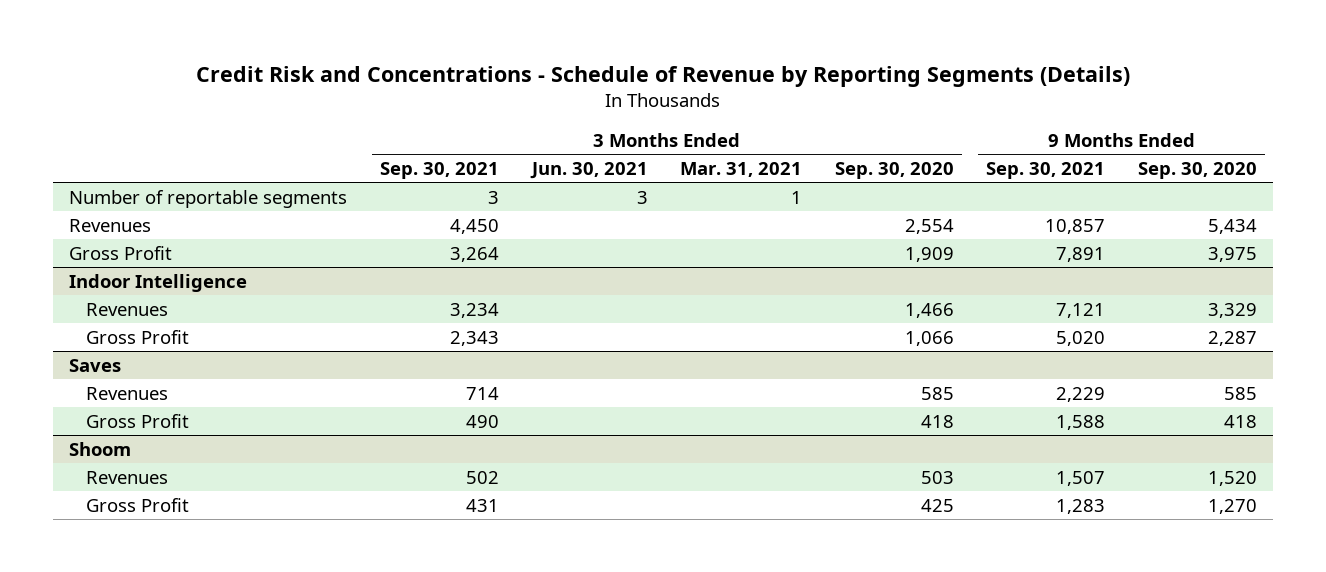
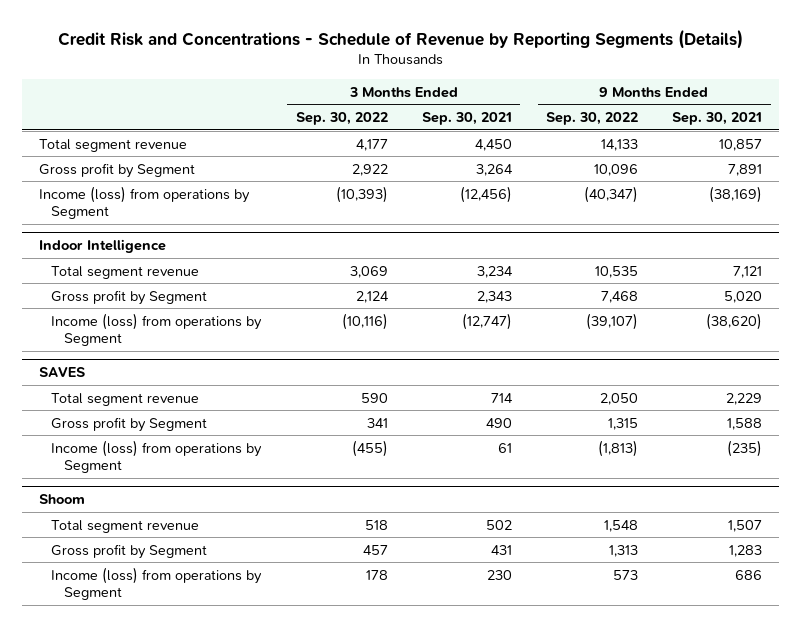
[529,162,648,180] Jun. 30, 2021 -> none
[680,162,803,178] Mar. 31, 2021 -> none
[834,162,954,180] Sep. 30, 2020 -> none
[1138,162,1258,180] Sep. 30, 2020 -> none
none -> [295,111,388,125] Sep. 30, 2022
none -> [546,111,639,125] Sep. 30, 2022
[69,189,348,208] Number of reportable segments -> none
[69,218,152,232] Revenues -> [39,138,188,152] Total segment revenue
[69,245,173,260] Gross Profit -> [39,162,196,178] Gross profit by Segment
none -> [39,185,251,219] Income (loss) from operations by Segment
[86,302,169,316] Revenues -> [51,265,200,279] Total segment revenue
[86,329,190,344] Gross Profit -> [51,289,208,305] Gross profit by Segment
none -> [51,312,263,346] Income (loss) from operations by Segment
[69,358,122,372] Saves -> [39,367,86,378] SAVES
[86,386,169,400] Revenues -> [51,392,200,406] Total segment revenue
[86,413,190,428] Gross Profit -> [51,416,208,432] Gross profit by Segment
none -> [51,439,263,473] Income (loss) from operations by Segment
[86,470,169,484] Revenues -> [51,519,200,533] Total segment revenue
[86,497,190,512] Gross Profit -> [51,543,208,559] Gross profit by Segment
none -> [51,566,263,600] Income (loss) from operations by Segment

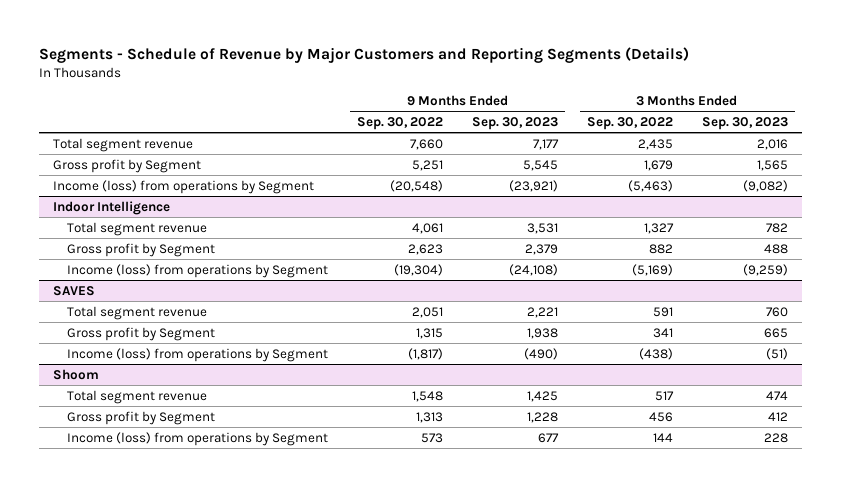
[57,28,743,49] Credit Risk and Concentrations - Schedule of Revenue by Reporting Segments (Details) -> [38,47,689,64] Segments - Schedule of Revenue by Major Customers and Reporting Segments (Details)
[421,111,512,125] Sep. 30, 2021 -> none
[672,111,763,125] Sep. 30, 2021 -> none
none -> [472,117,559,131] Sep. 30, 2023
none -> [701,117,788,131] Sep. 30, 2023
[355,138,388,151] 4,177 -> [637,138,673,150] 2,435
[601,138,639,151] 14,133 -> [410,138,444,150] 7,660
[351,163,388,176] 2,922 -> [643,159,673,171] 1,679
[594,163,639,176] 10,096 -> [412,159,444,171] 5,251
[335,185,388,203] (10,393) -> [627,179,673,192] (5,463)
[584,185,639,203] (40,347) -> [390,179,444,192] (20,548)
[349,265,388,278] 3,069 -> [643,222,674,234] 1,327
[595,265,639,278] 10,535 -> [412,222,444,234] 4,061
[355,290,389,303] 2,124 -> [648,243,673,254] 882
[601,290,639,303] 7,468 -> [408,243,444,255] 2,623
[341,312,388,330] (10,116) -> [631,263,673,276] (5,169)
[586,312,639,330] (39,107) -> [394,263,444,276] (19,304)
[360,392,388,403] 590 -> [652,306,673,317] 591
[600,392,639,405] 2,050 -> [412,306,444,318] 2,051
[351,439,388,457] (455) -> [638,347,673,360] (438)
[598,439,639,457] (1,813) -> [408,347,444,360] (1,817)
[364,519,388,530] 518 -> [654,390,674,401] 517
[362,544,388,555] 457 -> [648,411,673,422] 456
[365,569,388,580] 178 -> [652,432,673,442] 144

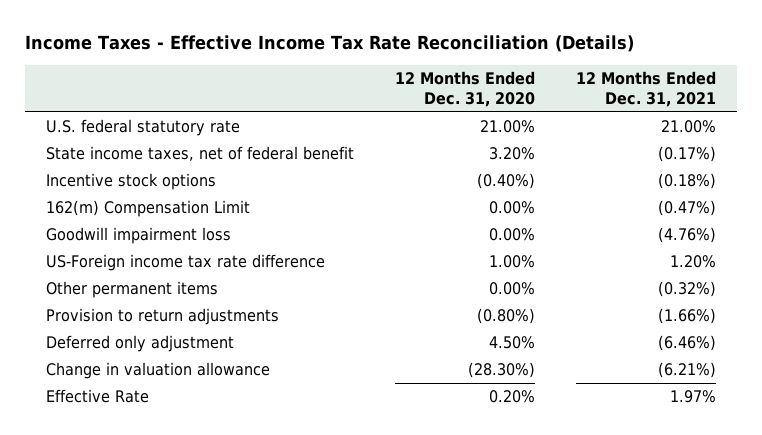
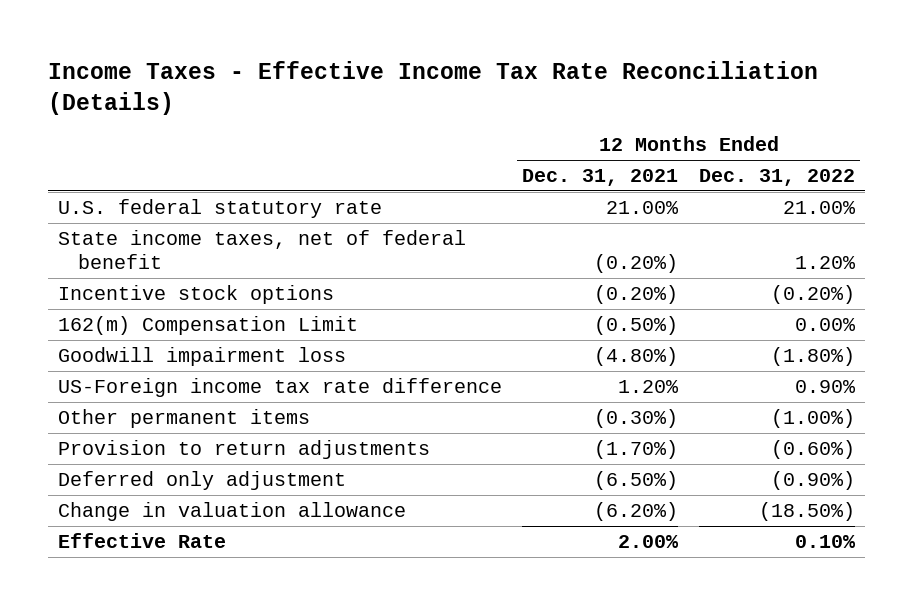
[395,71,536,108] 12 Months Ended Dec. 31, 2020 -> none
none -> [698,169,855,187] Dec. 31, 2022
[658,146,717,163] (0.17%) -> [594,254,679,274] (0.20%)
[658,173,717,190] (0.18%) -> [594,284,679,304] (0.20%)
[658,200,717,217] (0.47%) -> [594,315,679,335] (0.50%)
[658,227,717,244] (4.76%) -> [594,346,679,366] (4.80%)
[658,281,717,298] (0.32%) -> [594,408,679,428] (0.30%)
[658,308,717,325] (1.66%) -> [594,439,679,459] (1.70%)
[658,335,717,352] (6.46%) -> [594,470,679,490] (6.50%)
[658,362,717,379] (6.21%) -> [594,501,679,521] (6.20%)
[670,390,717,404] 1.97% -> [618,534,680,548] 2.00%

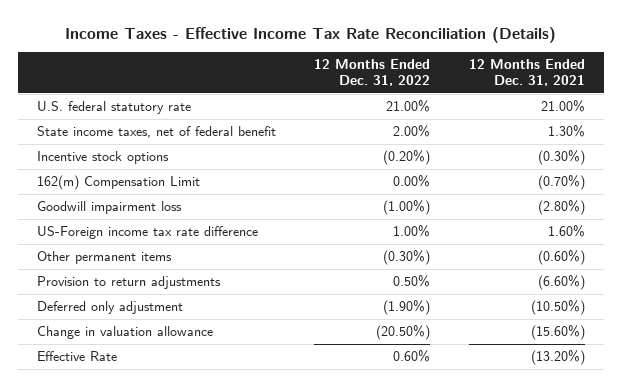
[594,254,679,274] (0.20%) -> [547,124,585,137] 1.30%
[794,256,856,270] 1.20% -> [393,124,431,137] 2.00%
[594,284,679,304] (0.20%) -> [537,149,585,165] (0.30%)
[594,315,679,335] (0.50%) -> [537,174,585,190] (0.70%)
[594,346,679,366] (4.80%) -> [537,199,585,215] (2.80%)
[770,346,855,366] (1.80%) -> [383,199,431,215] (1.00%)
[618,379,680,393] 1.20% -> [547,224,585,237] 1.60%
[794,379,856,393] 0.90% -> [393,224,431,237] 1.00%
[594,408,679,428] (0.30%) -> [537,249,585,265] (0.60%)
[770,408,855,428] (1.00%) -> [383,249,431,265] (0.30%)
[594,439,679,459] (1.70%) -> [537,274,585,290] (6.60%)
[770,439,855,459] (0.60%) -> [393,274,431,287] 0.50%
[594,470,679,490] (6.50%) -> [530,299,585,315] (10.50%)
[770,470,855,490] (0.90%) -> [383,299,431,315] (1.90%)
[594,501,679,521] (6.20%) -> [530,324,585,340] (15.60%)
[758,501,855,521] (18.50%) -> [376,324,431,340] (20.50%)
[618,534,680,548] 2.00% -> [530,349,585,365] (13.20%)
[794,534,856,548] 0.10% -> [393,349,431,362] 0.60%

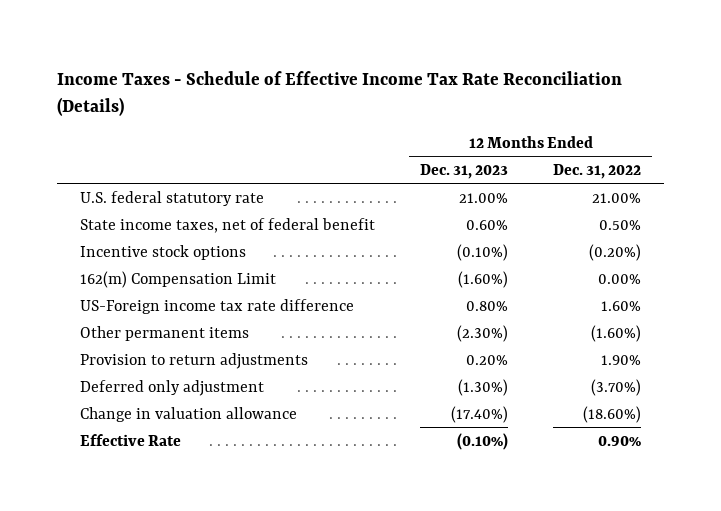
[64,26,556,43] Income Taxes - Effective Income Tax Rate Reconciliation (Details) -> [57,70,623,116] Income Taxes - Schedule of Effective Income Tax Rate Reconciliation (Details)
[468,58,585,87] 12 Months Ended Dec. 31, 2021 -> none
none -> [420,163,509,179] Dec. 31, 2023
[393,124,431,137] 2.00% -> [599,219,642,230] 0.50%
[36,200,182,214] Goodwill impairment loss -> none
[393,224,431,237] 1.00% -> [601,300,642,311] 1.60%
[383,249,431,265] (0.30%) -> [591,324,642,342] (1.60%)
[393,274,431,287] 0.50% -> [601,354,642,365] 1.90%
[383,299,431,315] (1.90%) -> [591,378,642,396] (3.70%)
[376,324,431,340] (20.50%) -> [583,405,642,423] (18.60%)
[393,349,431,362] 0.60% -> [598,435,642,446] 0.90%

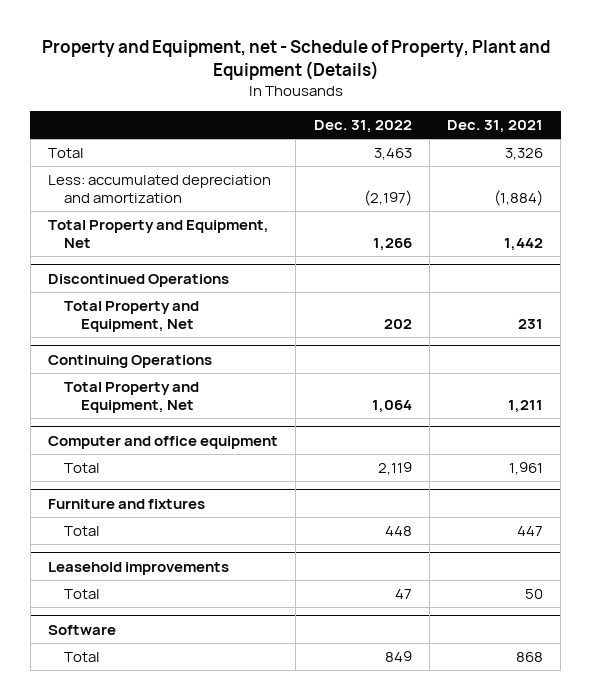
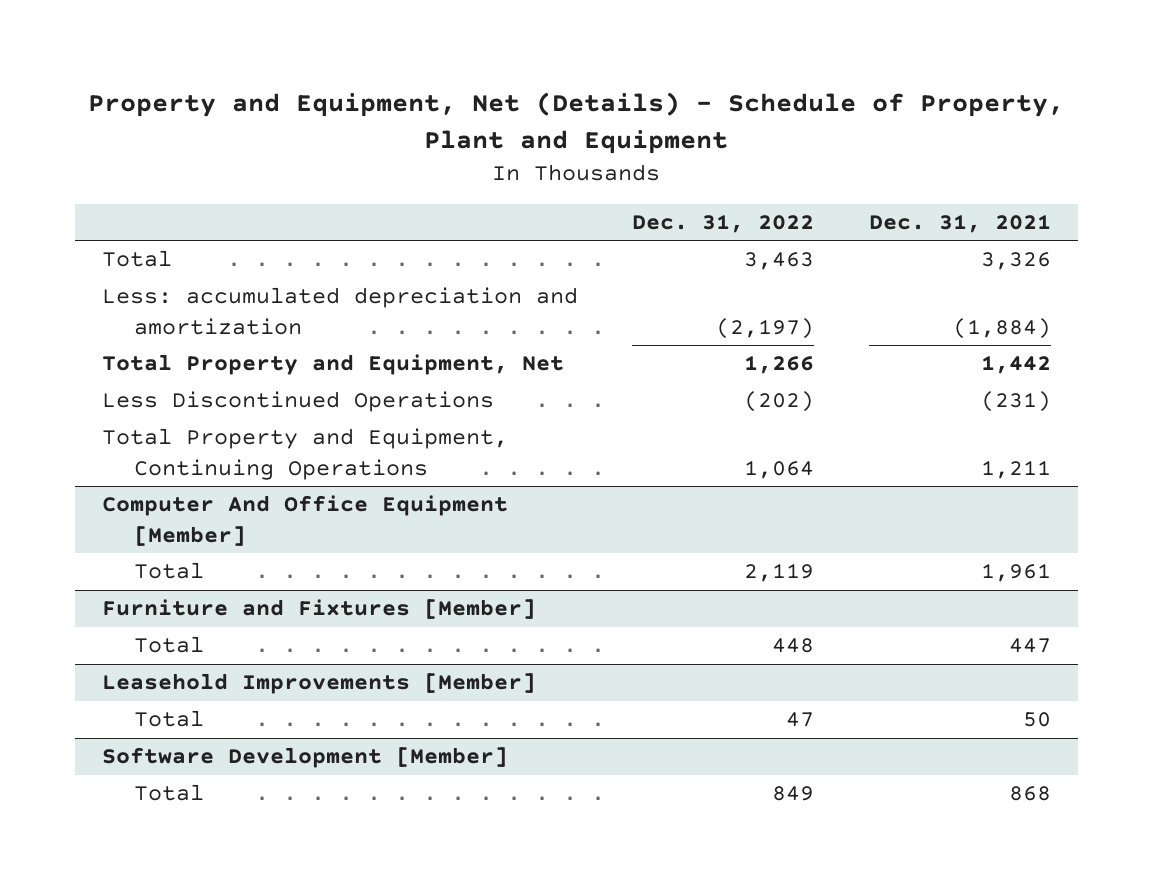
[41,40,550,81] Property and Equipment, net - Schedule of Property, Plant and Equipment (Details) -> [88,92,1065,155] Property and Equipment, Net (Details) - Schedule of Property, Plant and Equipment
[48,274,230,288] Discontinued Operations -> none
[64,301,200,333] Total Property and Equipment, Net -> none
[48,355,213,369] Continuing Operations -> none
none -> [101,391,494,413] Less Discontinued Operations
[64,382,200,414] Total Property and Equipment, Net -> [101,428,508,480] Total Property and Equipment, Continuing Operations
[48,436,279,450] Computer and office equipment -> [101,495,508,546] Computer And Office Equipment [Member]
[48,499,206,510] Furniture and fixtures -> [101,599,536,620] Furniture and Fixtures [Member]
[48,562,230,576] Leasehold improvements -> [101,673,536,695] Leasehold Improvements [Member]
[48,625,117,636] Software -> [101,747,508,769] Software Development [Member]

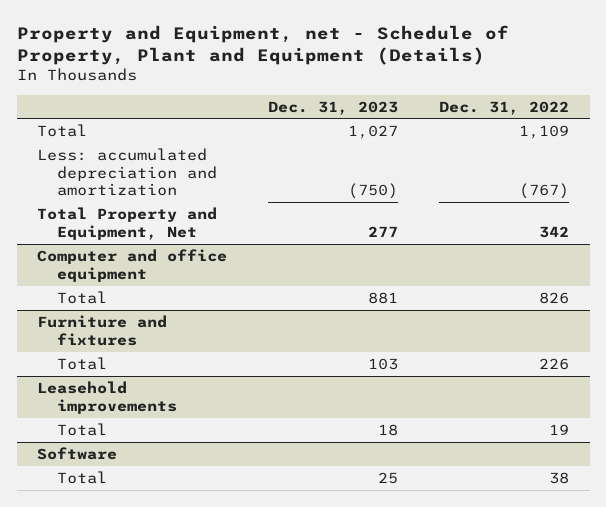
[88,92,1065,155] Property and Equipment, Net (Details) - Schedule of Property, Plant and Equipment -> [16,24,509,66] Property and Equipment, net - Schedule of Property, Plant and Equipment (Details)
[868,213,1051,233] Dec. 31, 2021 -> none
none -> [268,100,399,115] Dec. 31, 2023
[101,391,494,413] Less Discontinued Operations -> none
[101,428,508,480] Total Property and Equipment, Continuing Operations -> none
[744,252,815,271] 3,463 -> [519,124,570,139] 1,109
[716,317,815,339] (2,197) -> [519,183,570,200] (767)
[744,355,815,375] 1,266 -> [539,225,570,238] 342
[101,495,508,546] Computer And Office Equipment [Member] -> [37,248,228,282] Computer and office equipment
[744,563,815,583] 2,119 -> [539,291,570,304] 826
[101,599,536,620] Furniture and Fixtures [Member] -> [37,314,168,346] Furniture and fixtures
[772,638,815,654] 448 -> [539,357,570,370] 226
[101,673,536,695] Leasehold Improvements [Member] -> [37,380,177,414] Leasehold improvements
[786,712,815,728] 47 -> [549,423,570,435] 19
[101,747,508,769] Software Development [Member] -> [37,446,118,460] Software
[772,786,815,802] 849 -> [549,471,570,484] 38

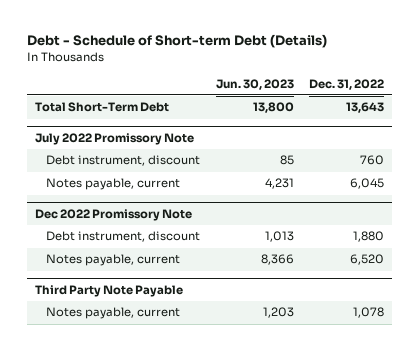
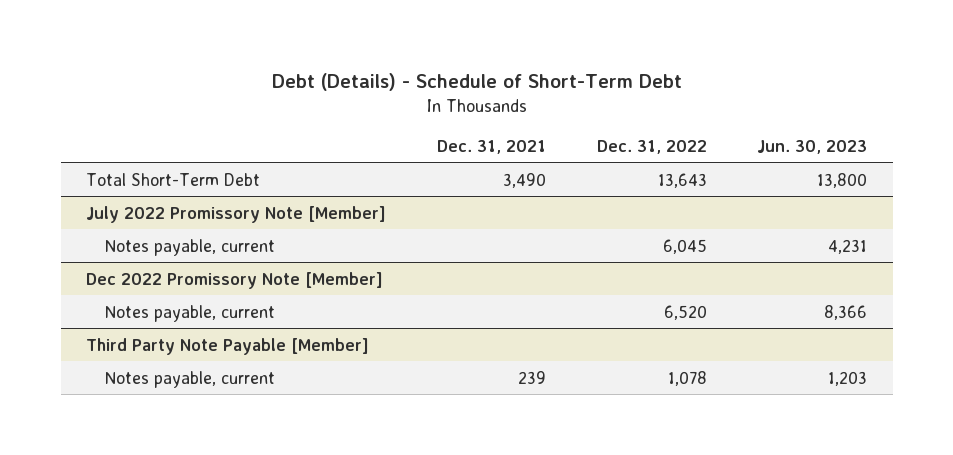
[27,34,328,49] Debt - Schedule of Short-term Debt (Details) -> [271,73,682,92] Debt (Details) - Schedule of Short-Term Debt
none -> [436,139,546,154] Dec. 31, 2021
[46,155,201,167] Debt instrument, discount -> none
[35,132,195,145] July 2022 Promissory Note -> [86,205,387,223] July 2022 Promissory Note [Member]
[46,231,201,243] Debt instrument, discount -> none
[35,208,193,221] Dec 2022 Promissory Note -> [86,271,384,289] Dec 2022 Promissory Note [Member]
[35,284,184,297] Third Party Note Payable -> [86,337,370,355] Third Party Note Payable [Member]

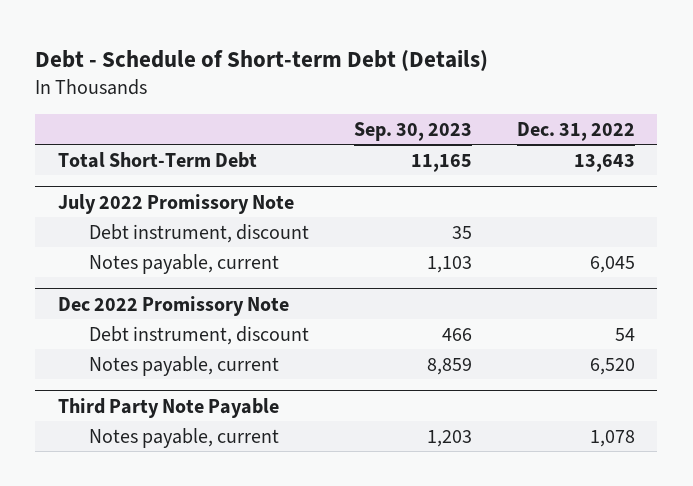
[271,73,682,92] Debt (Details) - Schedule of Short-Term Debt -> [35,49,489,72] Debt - Schedule of Short-term Debt (Details)
[436,139,546,154] Dec. 31, 2021 -> none
[757,139,868,154] Jun. 30, 2023 -> none
none -> [353,121,472,141] Sep. 30, 2023
[86,205,387,223] July 2022 Promissory Note [Member] -> [58,193,295,214] July 2022 Promissory Note
none -> [88,223,309,243] Debt instrument, discount
[86,271,384,289] Dec 2022 Promissory Note [Member] -> [58,295,290,316] Dec 2022 Promissory Note
none -> [88,325,309,345] Debt instrument, discount
[86,337,370,355] Third Party Note Payable [Member] -> [58,397,280,418] Third Party Note Payable

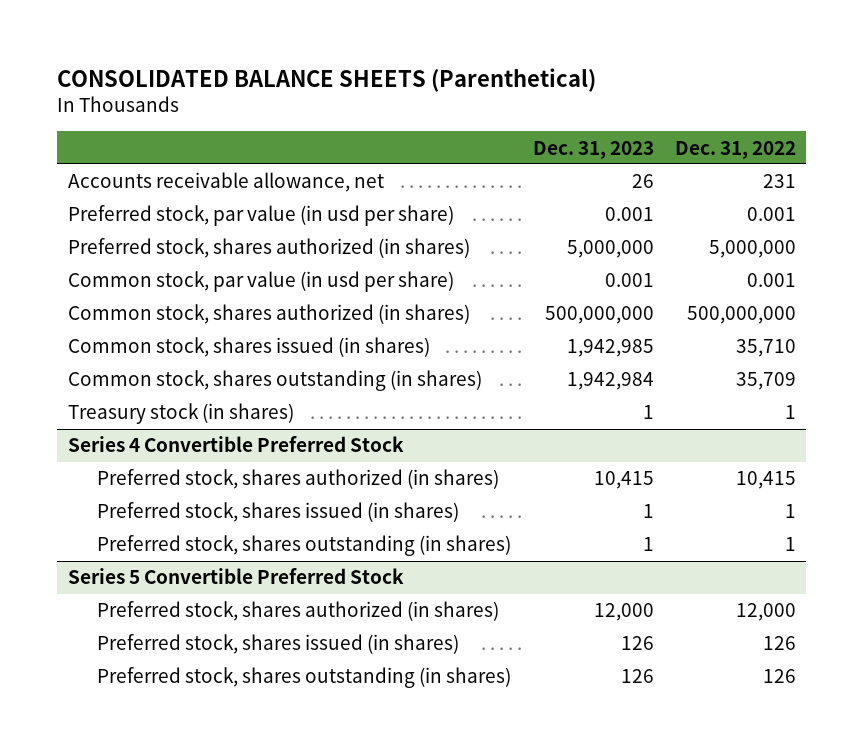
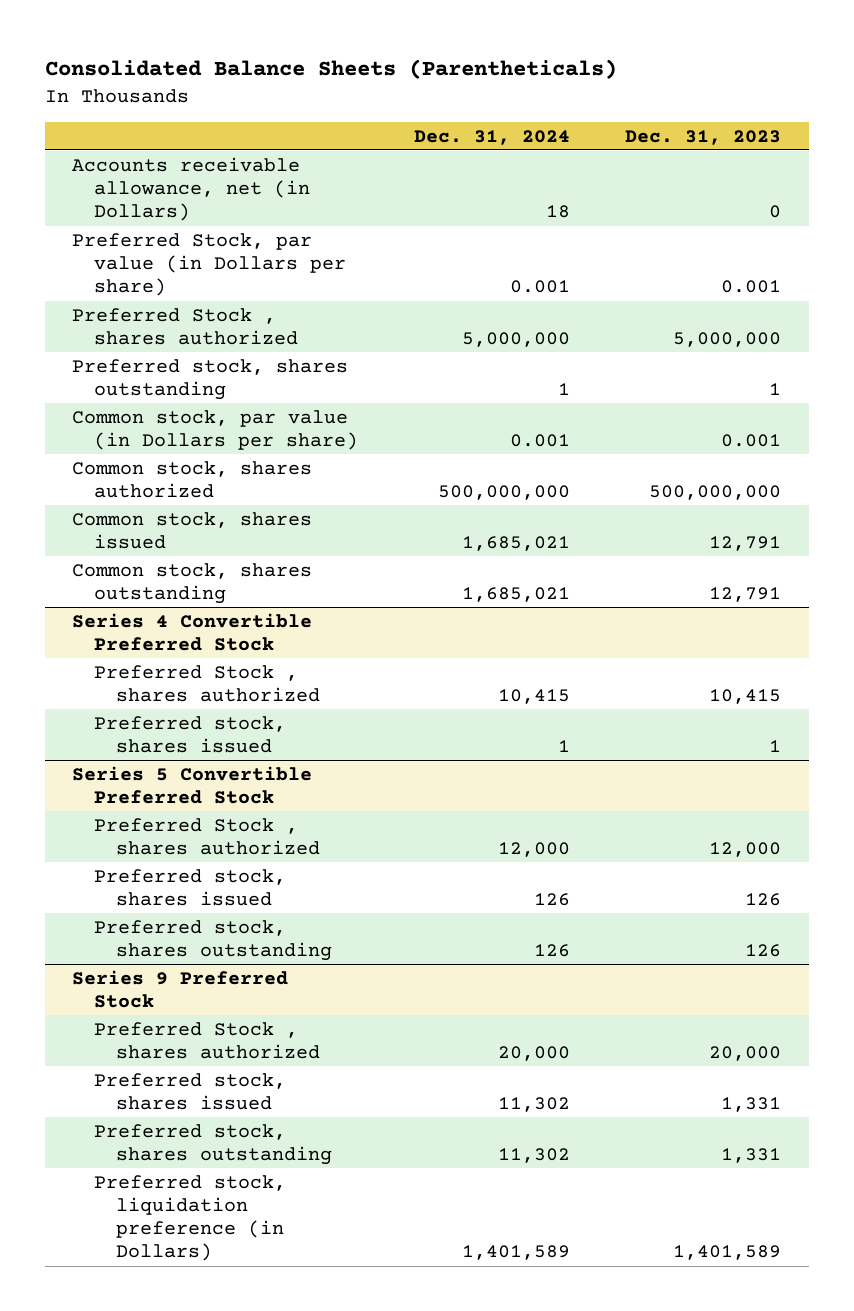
[57,67,597,92] CONSOLIDATED BALANCE SHEETS (Parenthetical) -> [44,59,617,80] Consolidated Balance Sheets (Parentheticals)
[674,140,796,159] Dec. 31, 2022 -> none
none -> [413,129,570,145] Dec. 31, 2024
[68,403,295,425] Treasury stock (in shares) -> none
[68,172,385,193] Accounts receivable allowance, net -> [72,156,311,222] Accounts receivable allowance, net (in Dollars)
[631,174,654,189] 26 -> [769,205,782,219] 0
[68,205,455,227] Preferred stock, par value (in usd per share) -> [72,232,347,297] Preferred Stock, par value (in Dollars per share)
[68,238,471,259] Preferred stock, shares authorized (in shares) -> [72,307,299,346] Preferred Stock , shares authorized
none -> [72,358,349,401] Preferred stock, shares outstanding
[68,271,455,293] Common stock, par value (in usd per share) -> [72,409,359,451] Common stock, par value (in Dollars per share)
[68,304,471,325] Common stock, shares authorized (in shares) -> [72,460,313,499] Common stock, shares authorized
[68,337,431,358] Common stock, shares issued (in shares) -> [72,511,313,550] Common stock, shares issued
[566,339,654,358] 1,942,985 -> [709,536,782,552] 12,791
[68,370,483,392] Common stock, shares outstanding (in shares) -> [72,562,313,605] Common stock, shares outstanding
[566,372,654,391] 1,942,984 -> [709,587,782,603] 12,791
[97,535,512,557] Preferred stock, shares outstanding (in shares) -> none
[97,469,500,490] Preferred stock, shares authorized (in shares) -> [94,664,320,703] Preferred Stock , shares authorized
[97,502,460,523] Preferred stock, shares issued (in shares) -> [94,715,287,754] Preferred stock, shares issued
[97,601,500,622] Preferred stock, shares authorized (in shares) -> [94,817,320,856] Preferred Stock , shares authorized
[97,634,460,655] Preferred stock, shares issued (in shares) -> [94,868,287,907] Preferred stock, shares issued
[97,667,512,689] Preferred stock, shares outstanding (in shares) -> [94,919,332,962] Preferred stock, shares outstanding
none -> [72,969,289,1009] Series 9 Preferred Stock
none -> [94,1021,320,1060] Preferred Stock , shares authorized
none -> [94,1072,287,1111] Preferred stock, shares issued
none -> [94,1123,332,1166] Preferred stock, shares outstanding
none -> [94,1174,287,1262] Preferred stock, liquidation preference (in Dollars)

